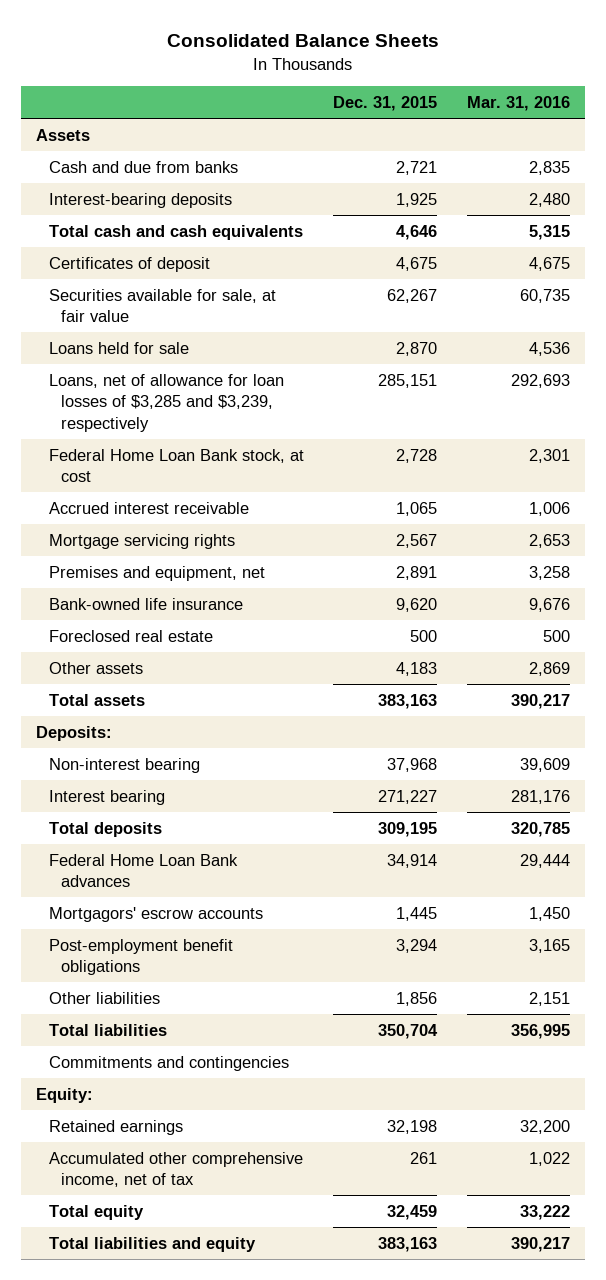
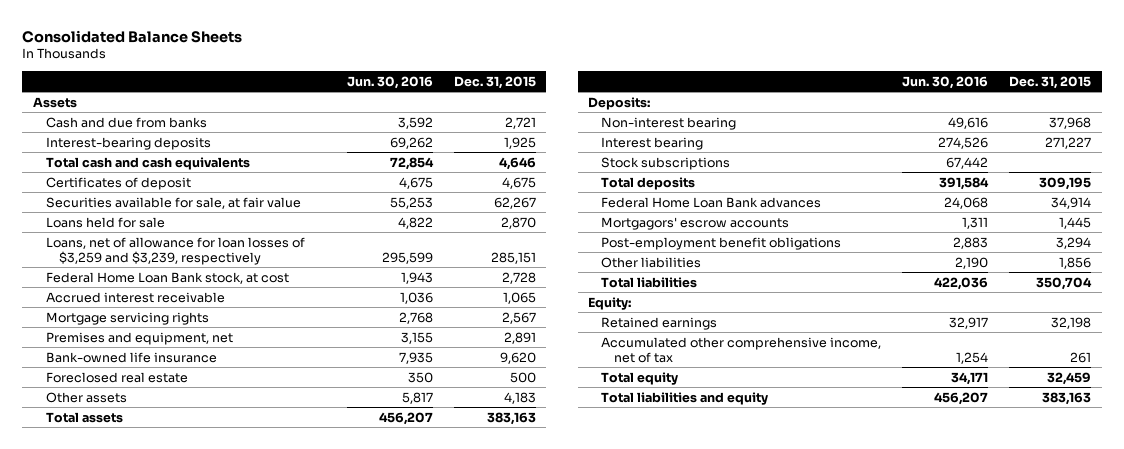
[466,96,570,112] Mar. 31, 2016 -> none
none -> [346,75,433,89] Jun. 30, 2016
[48,373,284,432] Loans, net of allowance for loan losses of $3,285 and $3,239, respectively -> [45,236,305,265] Loans, net of allowance for loan losses of $3,259 and $3,239, respectively
none -> [601,156,731,170] Stock subscriptions
[48,1055,289,1071] Commitments and contingencies -> none

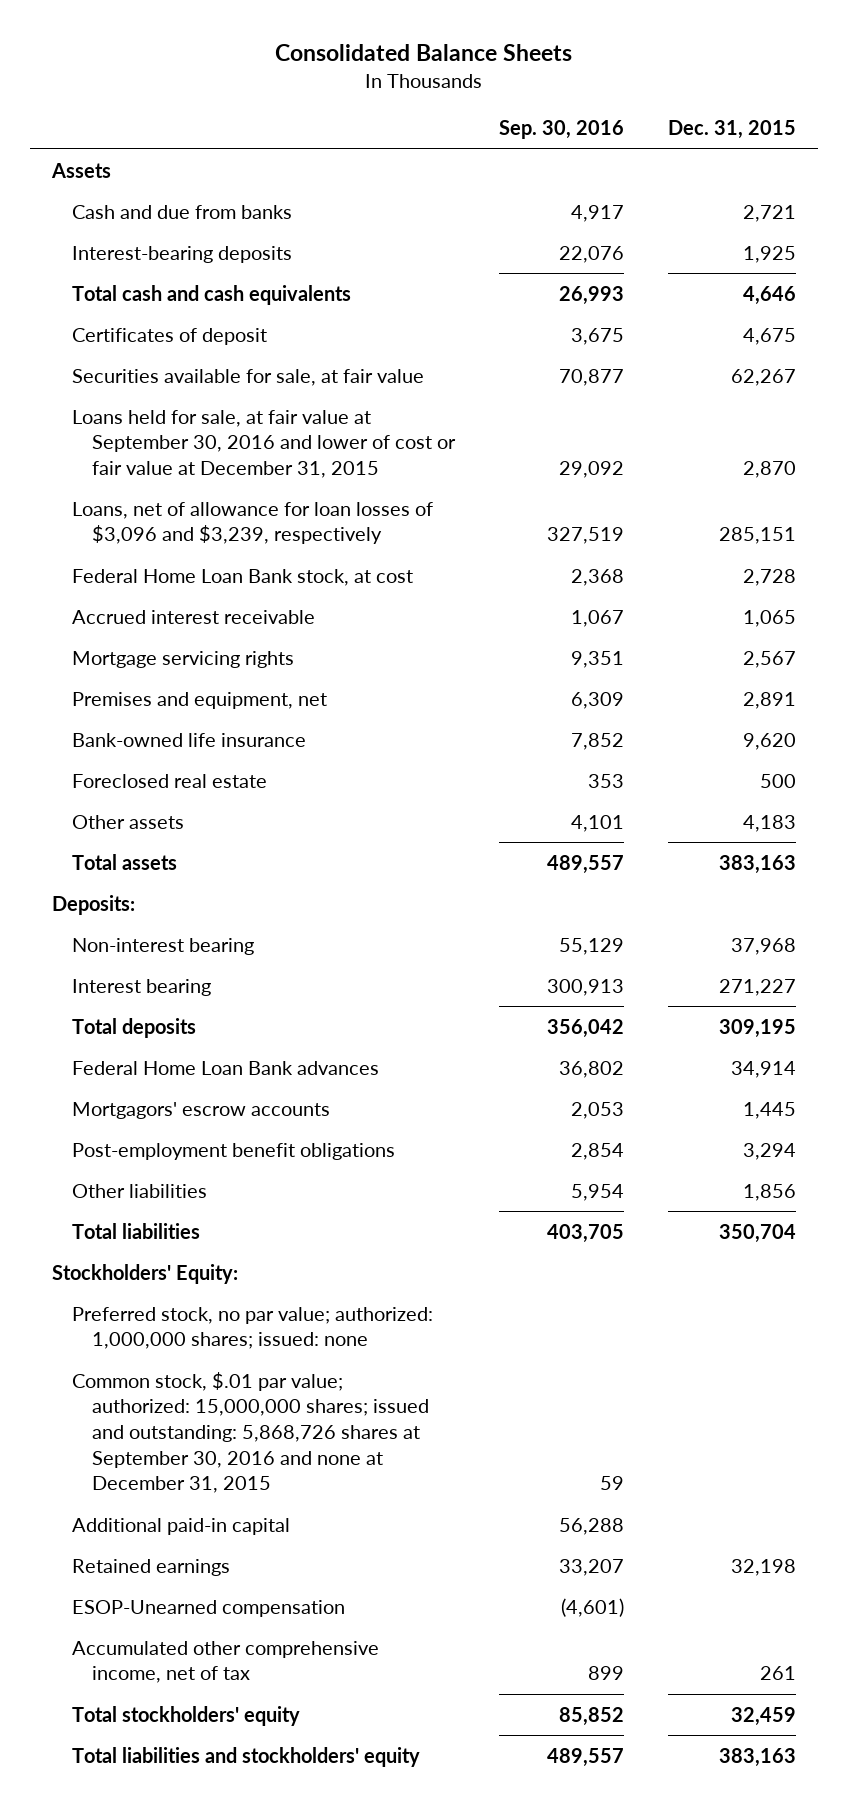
[346,75,433,89] Jun. 30, 2016 -> none
none -> [498,120,624,140] Sep. 30, 2016
[45,216,165,228] Loans held for sale -> [71,409,456,479] Loans held for sale, at fair value at September 30, 2016 and lower of cost or fair value at December 31, 2015
[45,236,305,265] Loans, net of allowance for loan losses of $3,259 and $3,239, respectively -> [71,501,433,545] Loans, net of allowance for loan losses of $3,096 and $3,239, respectively
[601,156,731,170] Stock subscriptions -> none
[588,296,632,310] Equity: -> [51,1263,238,1284] Stockholders' Equity:
none -> [71,1306,433,1350] Preferred stock, no par value; authorized: 1,000,000 shares; issued: none
none -> [71,1371,429,1494] Common stock, $.01 par value; authorized: 15,000,000 shares; issued and outstanding: 5,868,726 shares at September 30, 2016 and none at December 31, 2015
none -> [71,1517,290,1535] Additional paid-in capital
none -> [71,1599,345,1617] ESOP-Unearned compensation
[601,371,679,385] Total equity -> [71,1705,300,1726] Total stockholders' equity
[601,391,769,405] Total liabilities and equity -> [71,1746,420,1767] Total liabilities and stockholders' equity

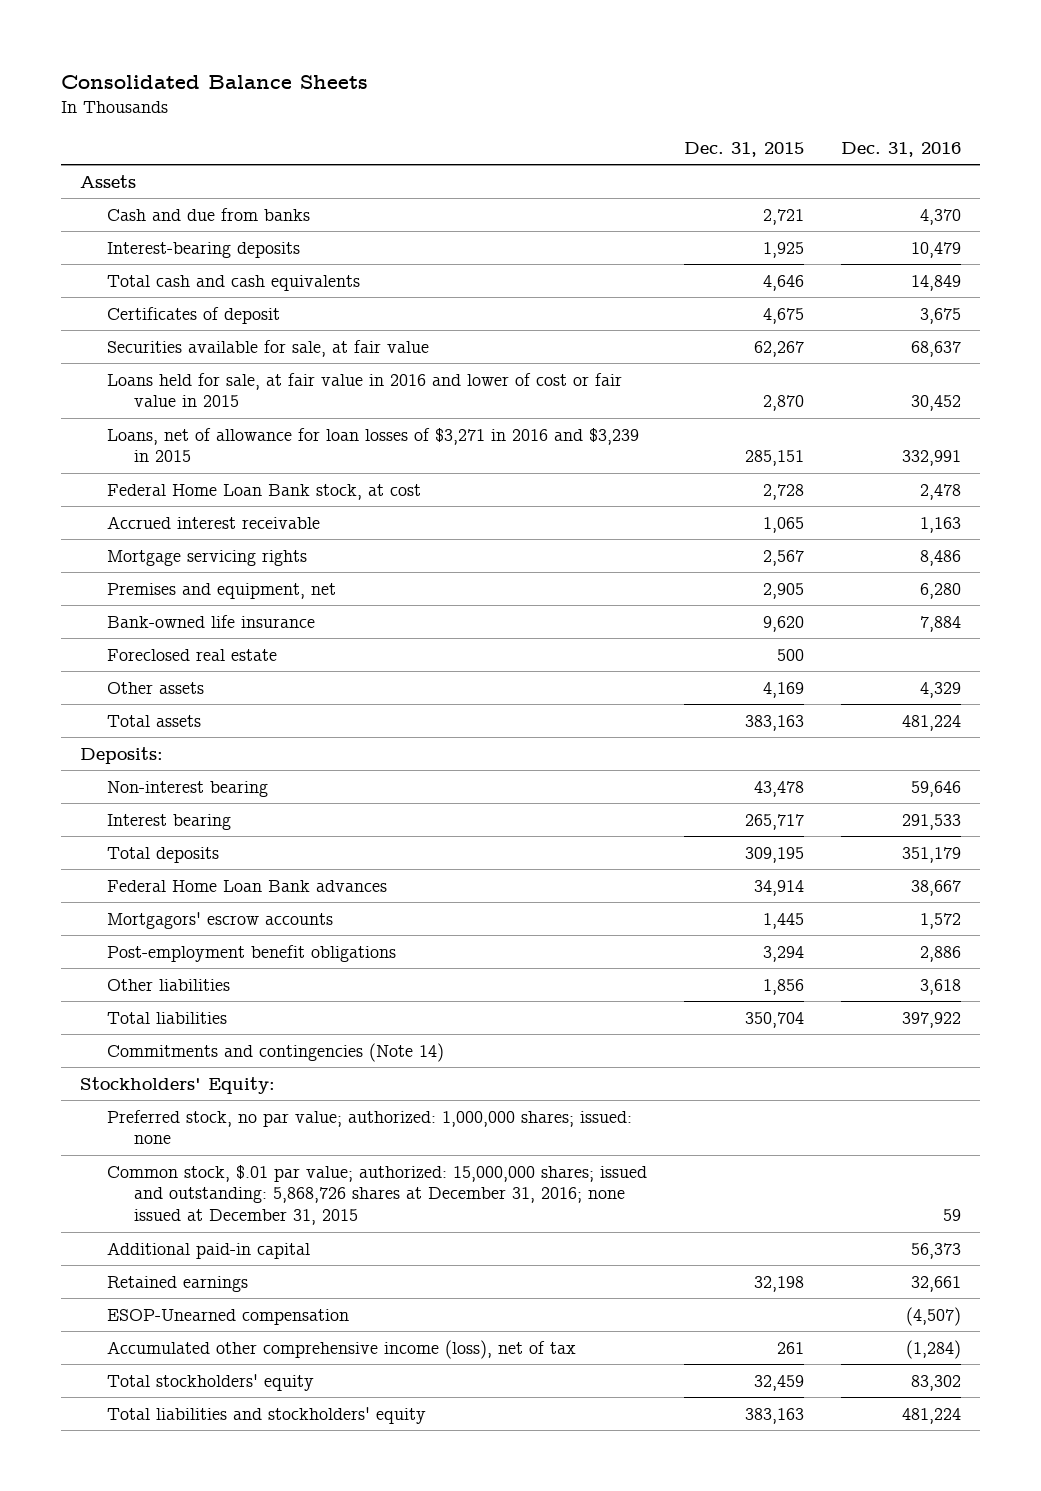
[498,120,624,140] Sep. 30, 2016 -> none
none -> [841,142,962,158] Dec. 31, 2016
[71,409,456,479] Loans held for sale, at fair value at September 30, 2016 and lower of cost or fair value at December 31, 2015 -> [106,372,622,408] Loans held for sale, at fair value in 2016 and lower of cost or fair value in 2015
[71,501,433,545] Loans, net of allowance for loan losses of $3,096 and $3,239, respectively -> [106,427,639,463] Loans, net of allowance for loan losses of $3,271 in 2016 and $3,239 in 2015
[742,691,796,709] 2,891 -> [762,582,804,599] 2,905
[742,814,796,832] 4,183 -> [762,681,804,698] 4,169
[730,937,796,955] 37,968 -> [753,780,804,797] 43,478
[718,978,796,996] 271,227 -> [744,813,804,830] 265,717
none -> [106,1042,444,1062] Commitments and contingencies (Note 14)
[71,1371,429,1494] Common stock, $.01 par value; authorized: 15,000,000 shares; issued and outstanding: 5,868,726 shares at September 30, 2016 and none at December 31, 2015 -> [106,1164,647,1226] Common stock, $.01 par value; authorized: 15,000,000 shares; issued and outstanding: 5,868,726 shares at December 31, 2016; none issued at December 31, 2015
[71,1640,379,1684] Accumulated other comprehensive income, net of tax -> [106,1339,576,1359] Accumulated other comprehensive income (loss), net of tax

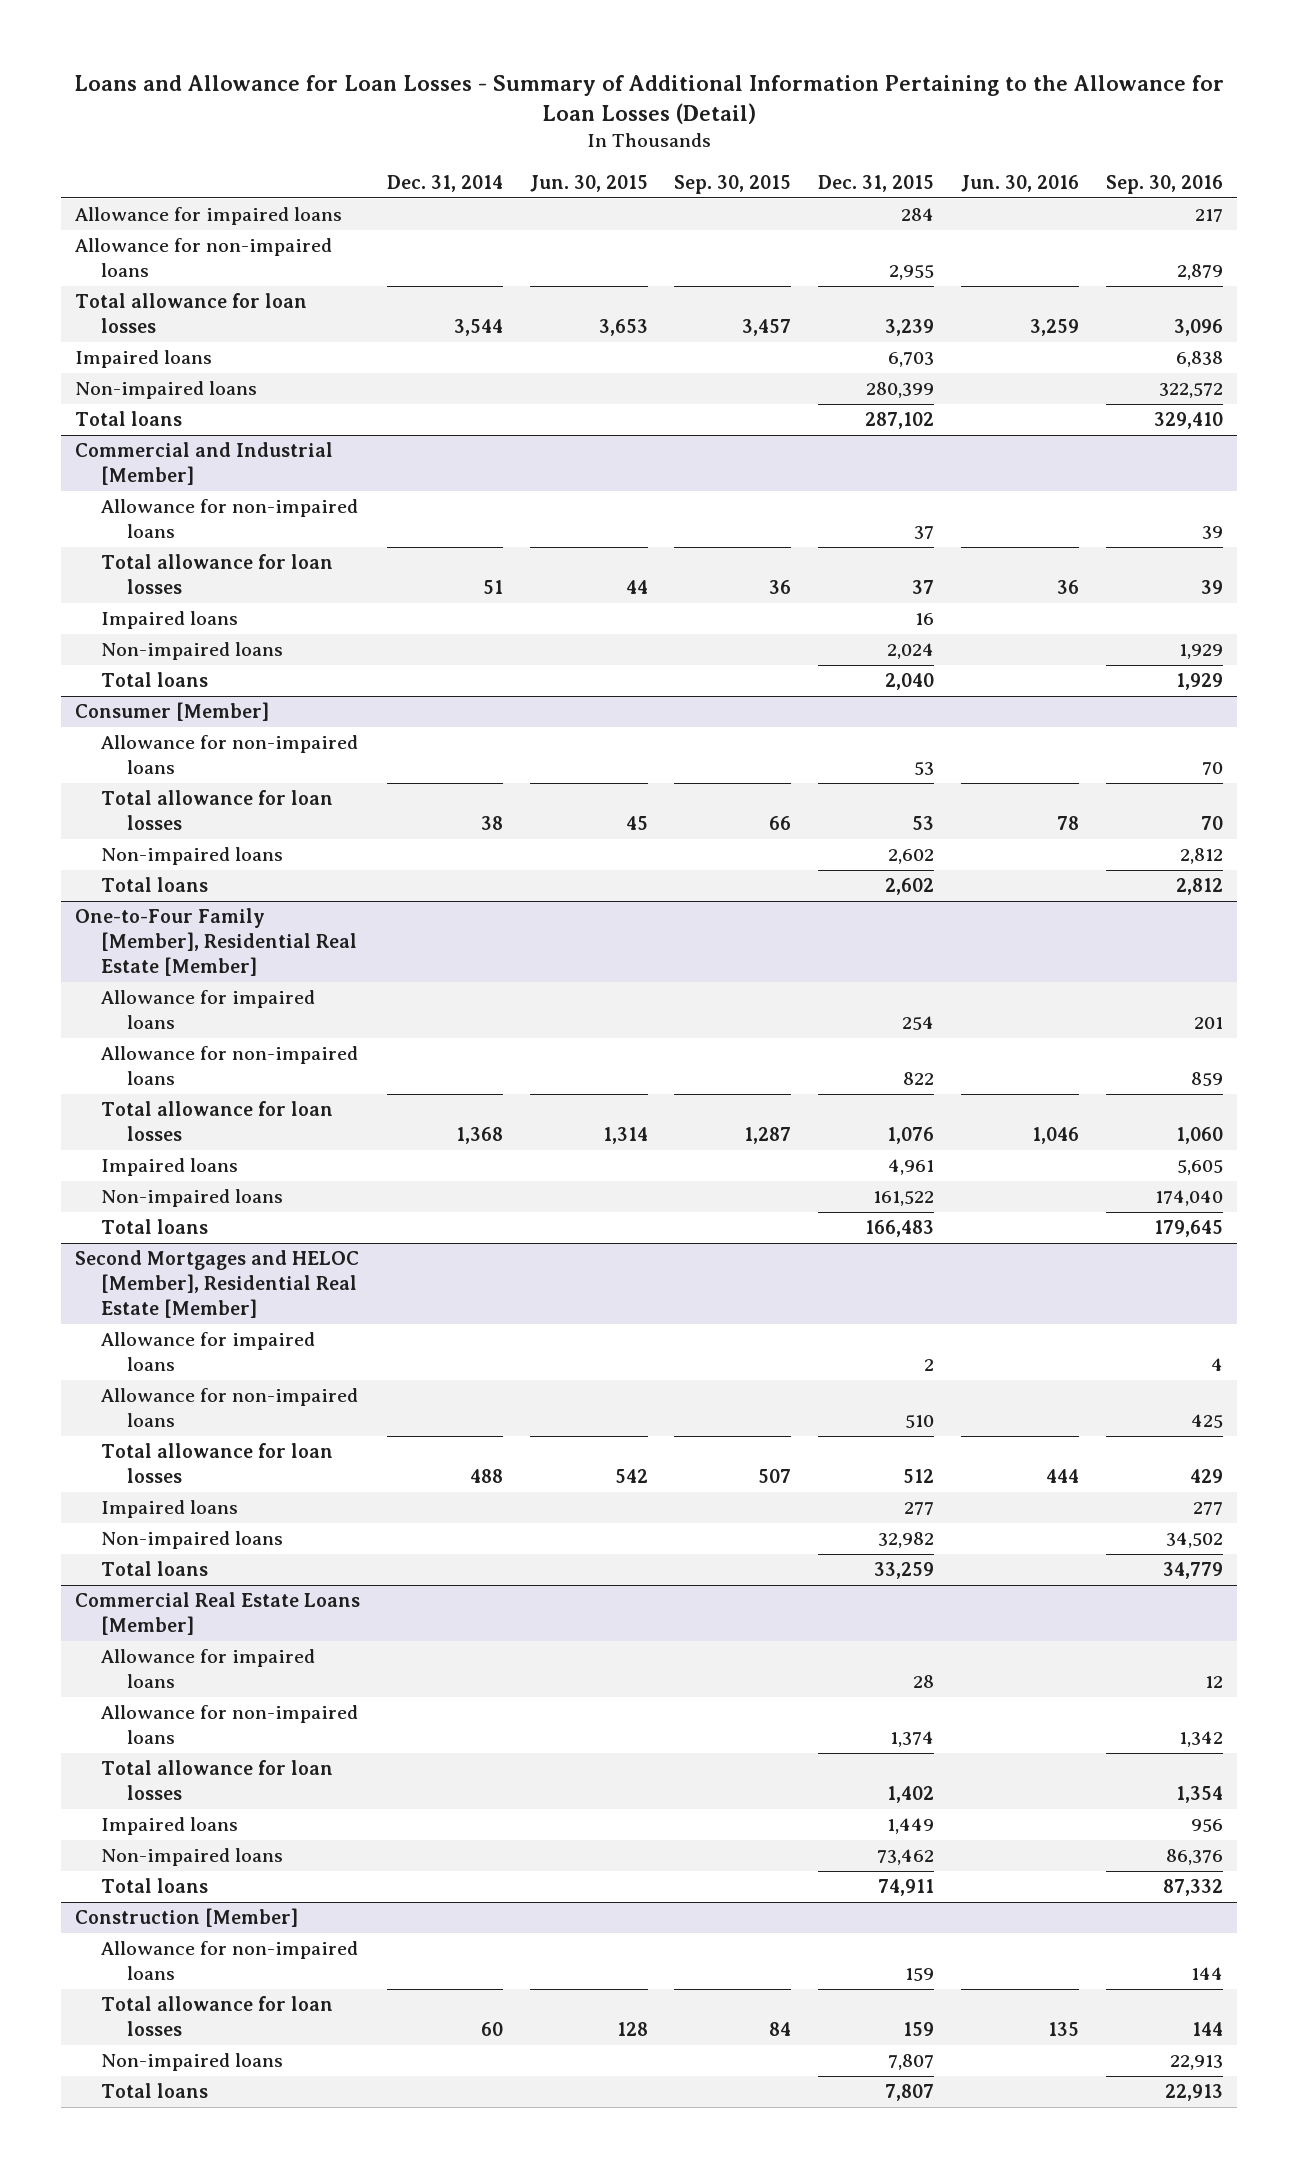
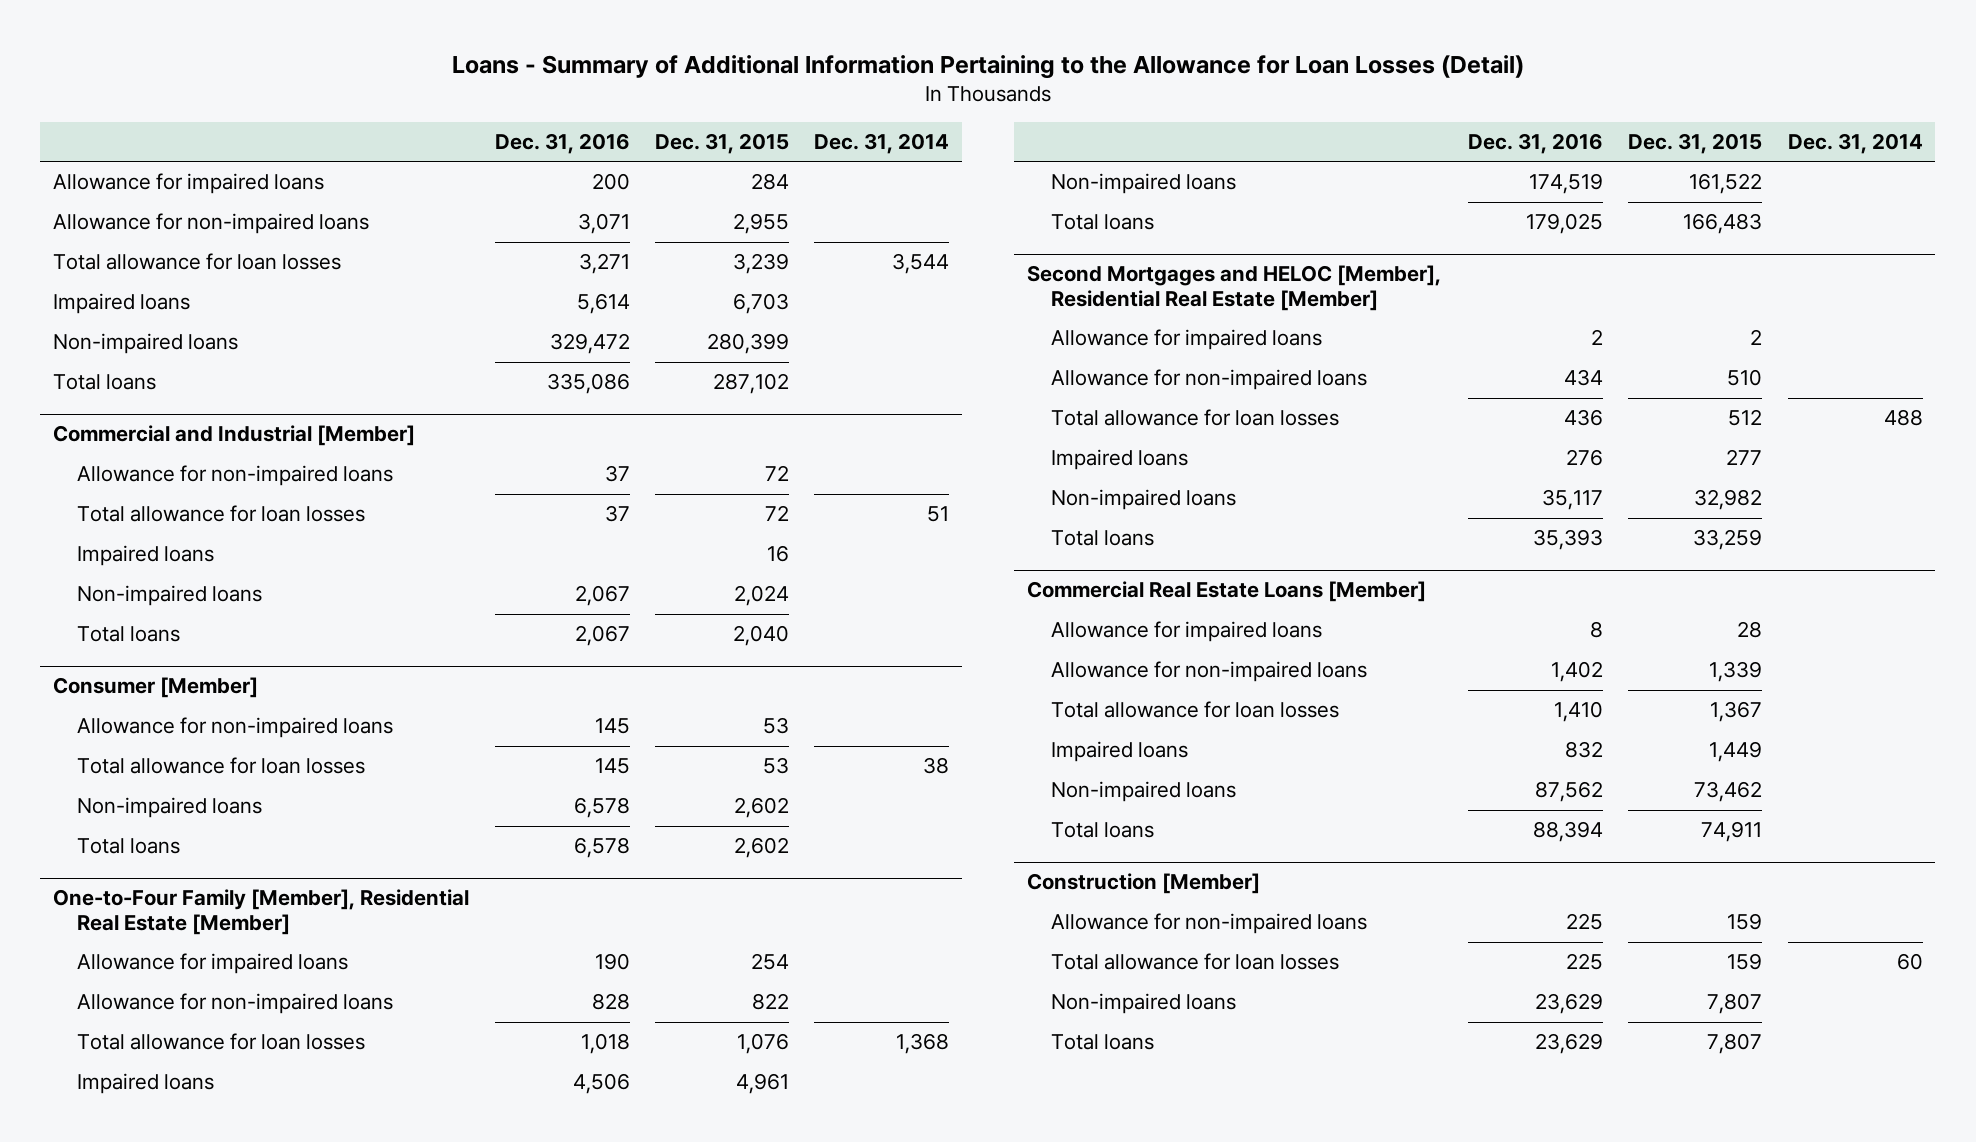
[73,75,1224,125] Loans and Allowance for Loan Losses - Summary of Additional Information Pertaining to the Allowance for Loan Losses (Detail) -> [451,54,1524,79] Loans - Summary of Additional Information Pertaining to the Allowance for Loan Losses (Detail)
[529,174,648,192] Jun. 30, 2015 -> none
[674,174,792,194] Sep. 30, 2015 -> none
[961,174,1080,192] Jun. 30, 2016 -> none
[1106,174,1224,194] Sep. 30, 2016 -> none
none -> [494,132,630,154] Dec. 31, 2016
[914,526,935,540] 37 -> [764,465,789,482] 72
[912,580,935,595] 37 -> [764,505,789,522] 72
[890,1731,935,1748] 1,374 -> [1709,661,1763,683] 1,339
[887,1786,935,1804] 1,402 -> [1710,701,1763,723] 1,367

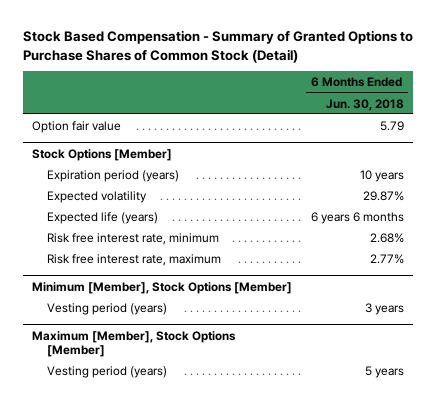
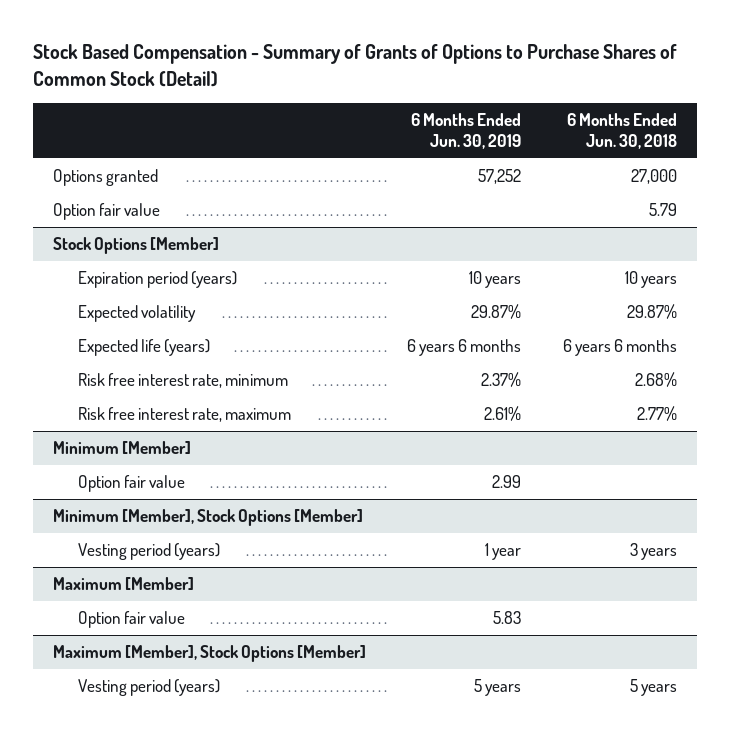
[22,30,413,63] Stock Based Compensation - Summary of Granted Options to Purchase Shares of Common Stock (Detail) -> [32,44,677,87] Stock Based Compensation - Summary of Grants of Options to Purchase Shares of Common Stock (Detail)
none -> [411,112,522,149] 6 Months Ended Jun. 30, 2019
none -> [53,169,159,187] Options granted
none -> [53,441,192,455] Minimum [Member]
none -> [78,475,186,493] Option fair value
none -> [53,577,195,591] Maximum [Member]
none -> [78,611,186,629] Option fair value

